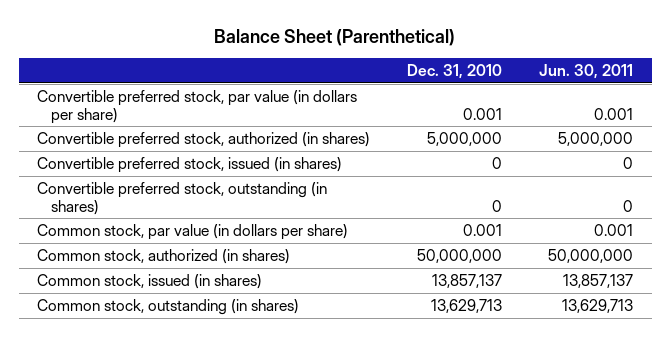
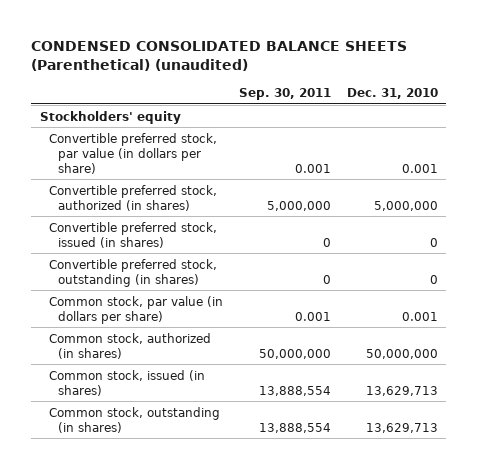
[214,28,456,46] Balance Sheet (Parenthetical) -> [31,40,408,71] CONDENSED CONSOLIDATED BALANCE SHEETS (Parenthetical) (unaudited)
[539,63,634,79] Jun. 30, 2011 -> none
none -> [238,88,331,101] Sep. 30, 2011
none -> [39,110,181,124] Stockholders' equity
[432,273,503,288] 13,857,137 -> [366,385,439,396] 13,629,713

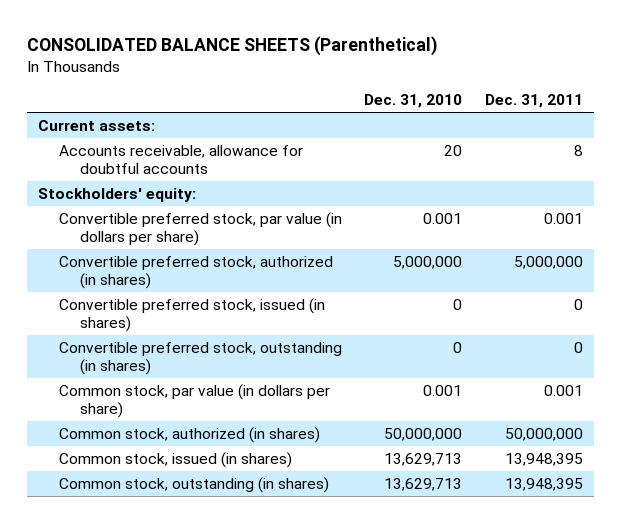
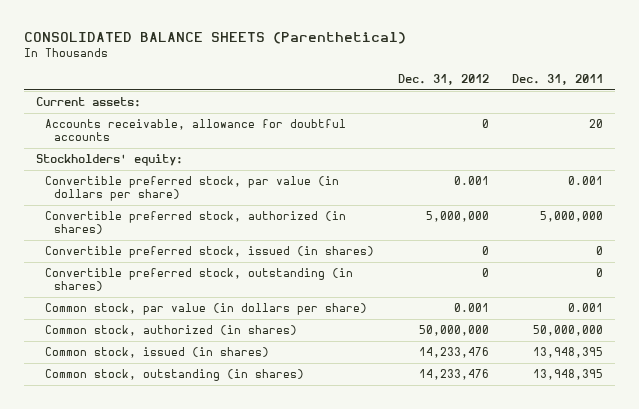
[364,94,463,109] Dec. 31, 2010 -> none
none -> [397,74,489,86] Dec. 31, 2012
[573,145,583,157] 8 -> [588,119,603,129] 20

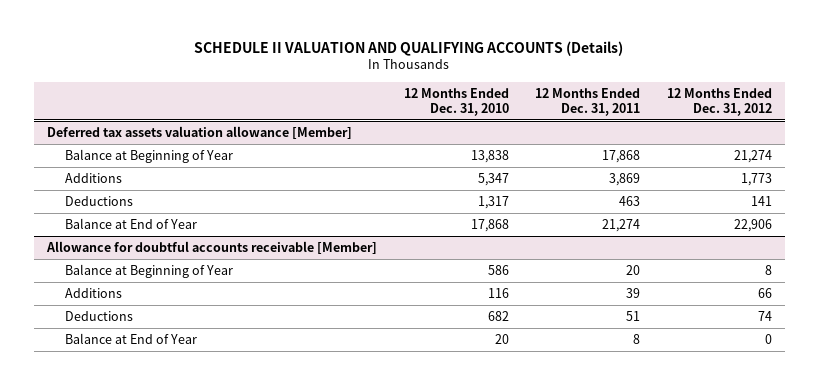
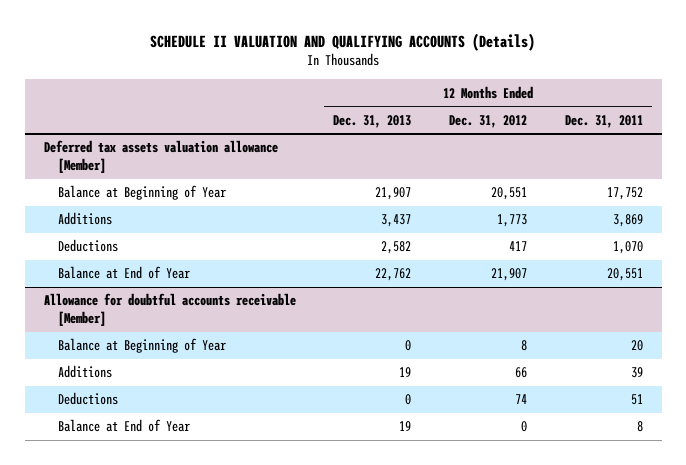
[403,87,509,117] 12 Months Ended Dec. 31, 2010 -> none
none -> [333,114,412,128] Dec. 31, 2013
[602,149,641,163] 17,868 -> [606,187,643,201] 17,752
[734,149,773,163] 21,274 -> [491,187,528,201] 20,551
[619,195,641,206] 463 -> [612,241,643,255] 1,070
[751,195,773,206] 141 -> [509,241,528,252] 417
[602,218,641,232] 21,274 -> [606,268,643,282] 20,551
[734,218,773,232] 22,906 -> [491,268,528,282] 21,907

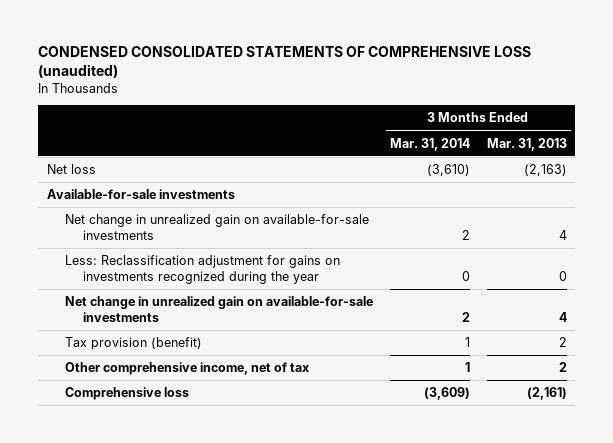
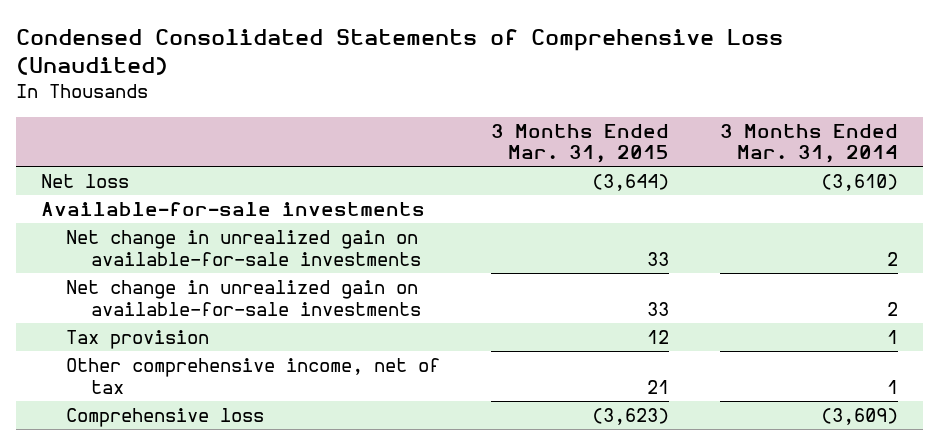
[38,46,532,79] CONDENSED CONSOLIDATED STATEMENTS OF COMPREHENSIVE LOSS (unaudited) -> [16,28,784,76] Condensed Consolidated Statements of Comprehensive Loss (Unaudited)
[486,137,567,151] Mar. 31, 2013 -> none
none -> [490,123,669,164] 3 Months Ended Mar. 31, 2015
[64,255,340,284] Less: Reclassification adjustment for gains on investments recognized during the year -> none
[64,337,202,351] Tax provision (benefit) -> [66,329,210,349] Tax provision

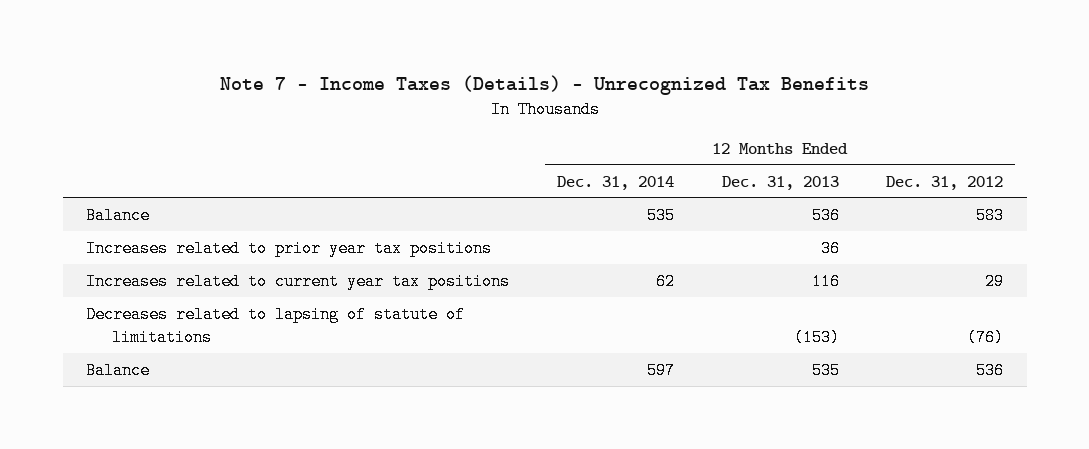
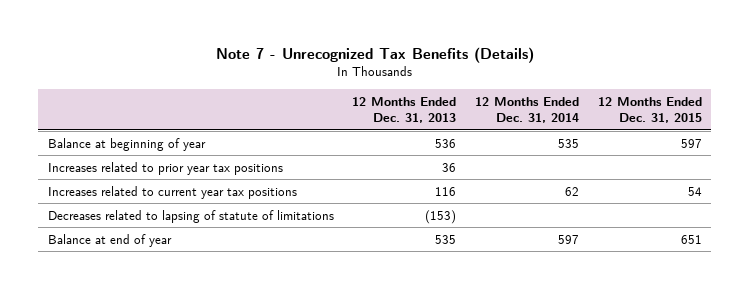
[219,75,869,96] Note 7 - Income Taxes (Details) - Unrecognized Tax Benefits -> [215,46,534,63] Note 7 - Unrecognized Tax Benefits (Details)
[886,175,1004,190] Dec. 31, 2012 -> none
none -> [597,97,702,124] 12 Months Ended Dec. 31, 2015
[86,206,151,224] Balance -> [47,137,206,151] Balance at beginning of year
[86,361,151,379] Balance -> [47,233,172,247] Balance at end of year

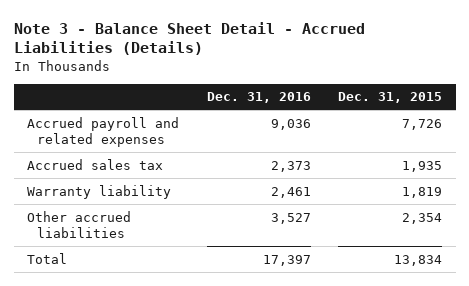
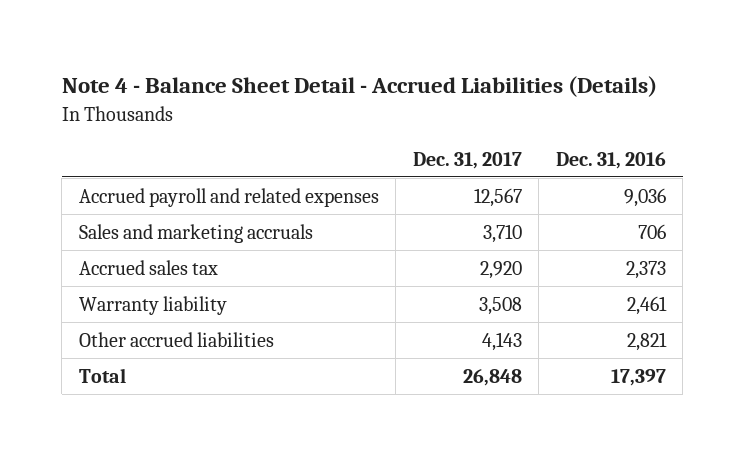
[13,21,365,56] Note 3 - Balance Sheet Detail - Accrued Liabilities (Details) -> [61,76,657,98] Note 4 - Balance Sheet Detail - Accrued Liabilities (Details)
[337,92,442,104] Dec. 31, 2015 -> none
none -> [412,151,522,169] Dec. 31, 2017
none -> [78,223,313,243] Sales and marketing accruals
[270,212,311,224] 3,527 -> [626,331,667,351] 2,821

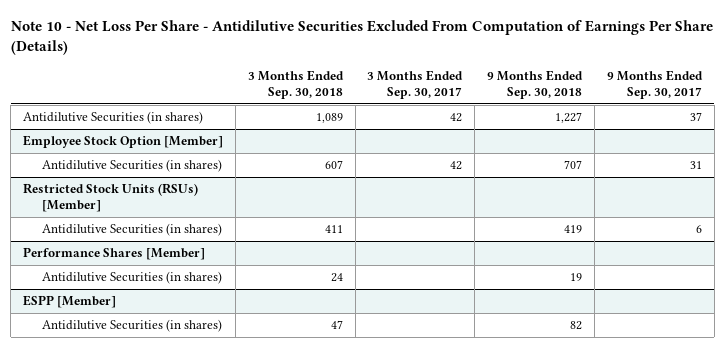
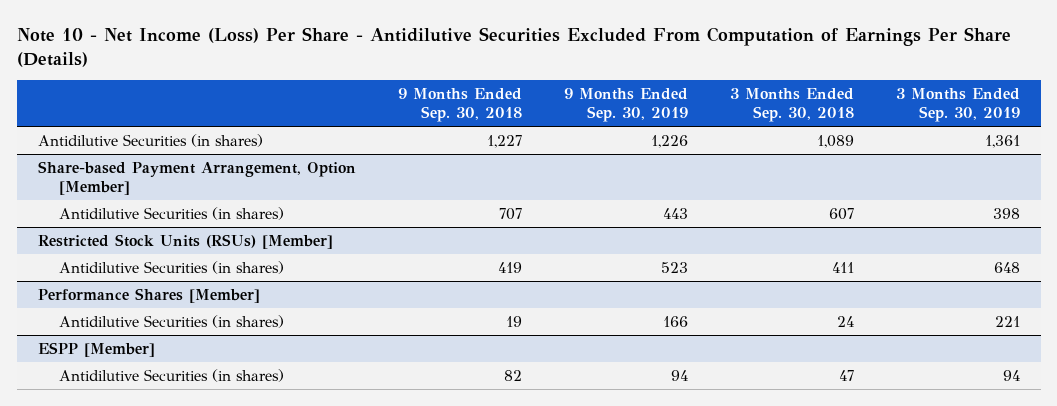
[10,19,713,55] Note 10 - Net Loss Per Share - Antidilutive Securities Excluded From Computation of Earnings Per Share (Details) -> [16,26,1011,67] Note 10 - Net Income (Loss) Per Share - Antidilutive Securities Excluded From Computation of Earnings Per Share (Details)
[367,69,464,99] 3 Months Ended Sep. 30, 2017 -> none
[607,69,704,99] 9 Months Ended Sep. 30, 2017 -> none
none -> [563,88,688,123] 9 Months Ended Sep. 30, 2019
none -> [895,88,1020,123] 3 Months Ended Sep. 30, 2019
[22,135,223,149] Employee Stock Option [Member] -> [37,160,356,195] Share-based Payment Arrangement, Option [Member]

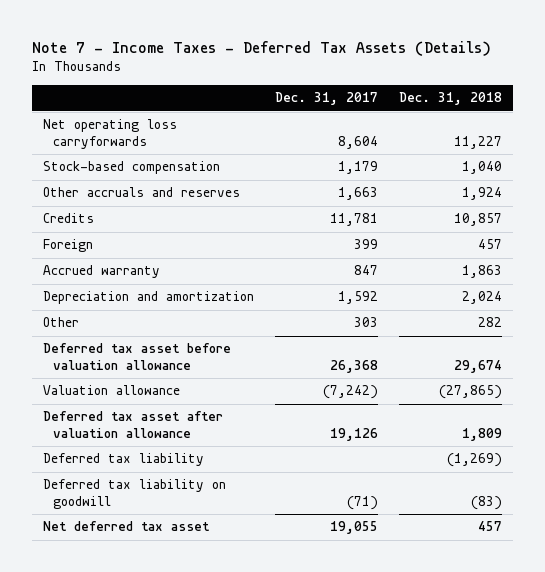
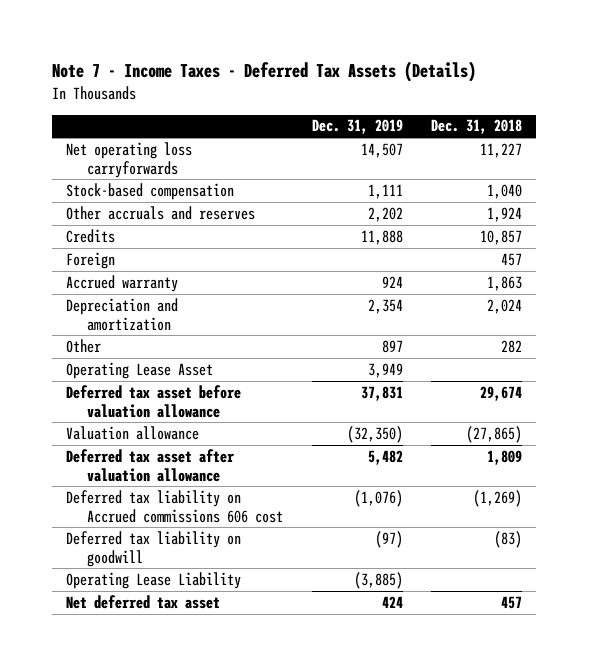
[274,92,378,106] Dec. 31, 2017 -> none
none -> [311,119,403,135] Dec. 31, 2019
none -> [66,361,214,379] Operating Lease Asset
[42,453,204,467] Deferred tax liability -> [66,489,284,523] Deferred tax liability on Accrued commissions 606 cost
none -> [66,571,242,589] Operating Lease Liability

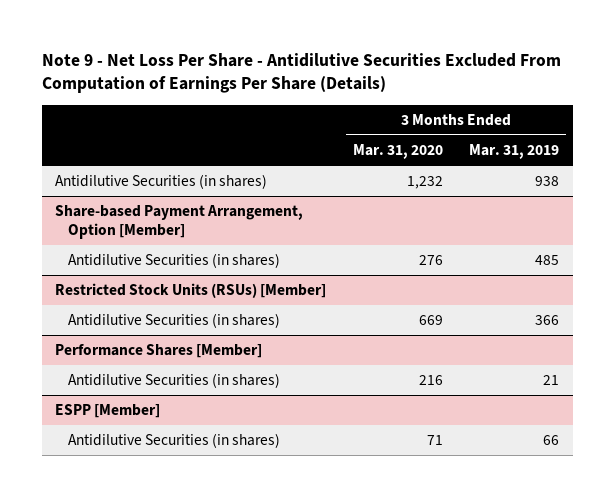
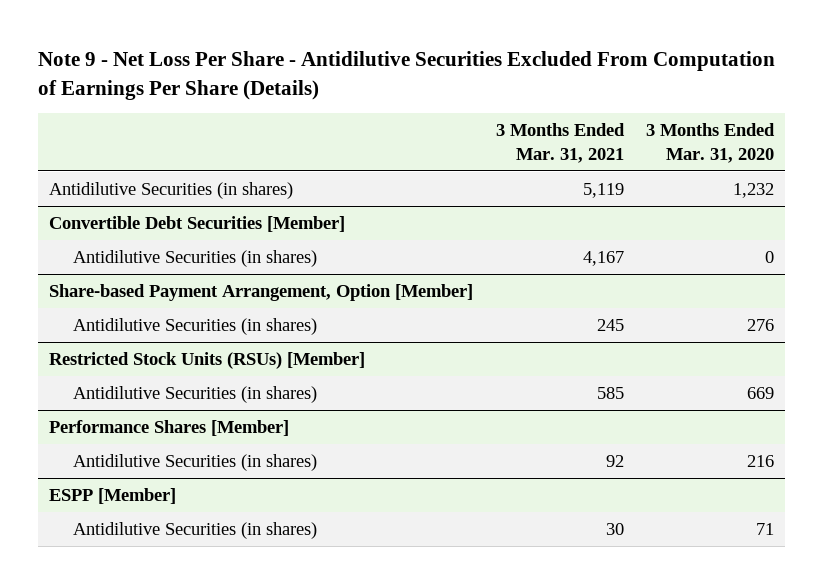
[469,144,560,160] Mar. 31, 2019 -> none
none -> [495,122,625,163] 3 Months Ended Mar. 31, 2021
none -> [48,215,345,232] Convertible Debt Securities [Member]
none -> [72,249,317,267] Antidilutive Securities (in shares)

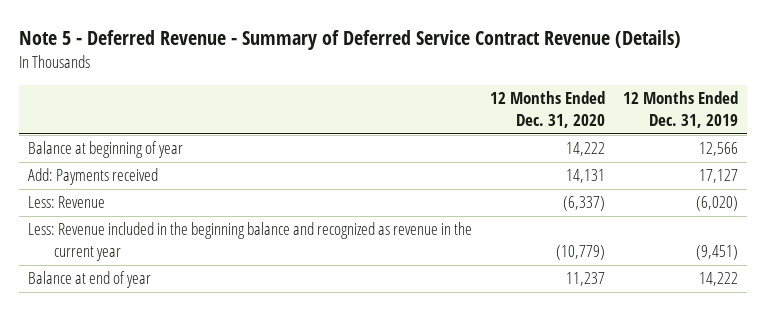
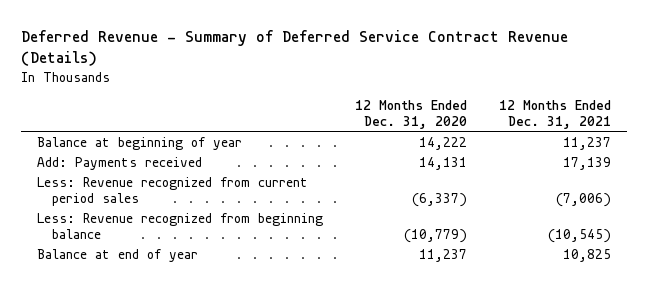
[18,30,681,51] Note 5 - Deferred Revenue - Summary of Deferred Service Contract Revenue (Details) -> [21,30,569,67] Deferred Revenue - Summary of Deferred Service Contract Revenue (Details)
[622,91,738,129] 12 Months Ended Dec. 31, 2019 -> none
none -> [498,99,611,130] 12 Months Ended Dec. 31, 2021
[27,196,105,209] Less: Revenue -> [37,176,309,207] Less: Revenue recognized from current period sales
[27,222,472,262] Less: Revenue included in the beginning balance and recognized as revenue in the current year -> [37,212,324,240] Less: Revenue recognized from beginning balance

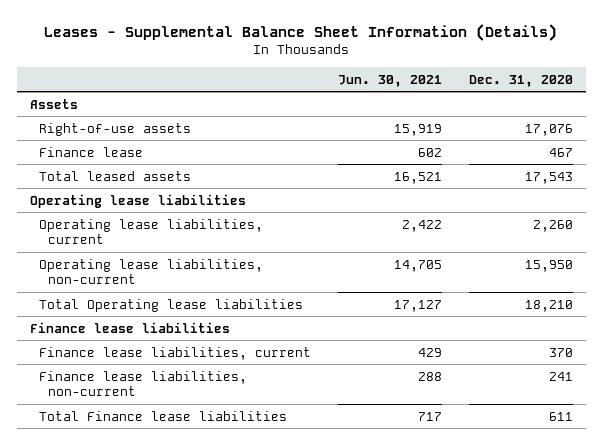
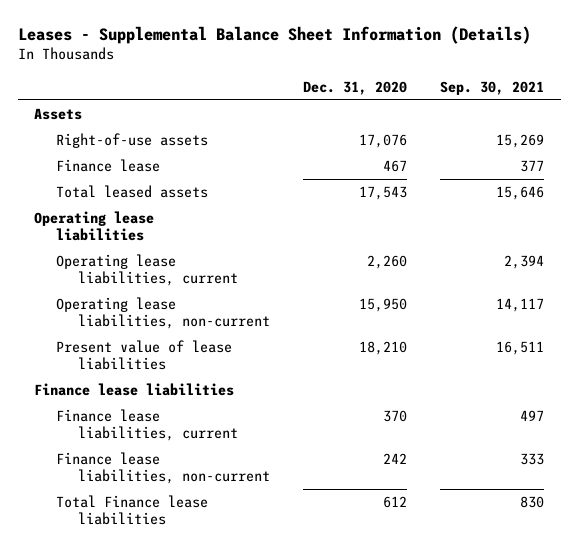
[337,74,442,87] Jun. 30, 2021 -> none
none -> [440,80,545,95] Sep. 30, 2021
[39,298,304,312] Total Operating lease liabilities -> [55,340,232,371] Present value of lease liabilities
[548,371,573,381] 241 -> [382,453,407,465] 242
[548,411,573,421] 611 -> [382,496,407,509] 612

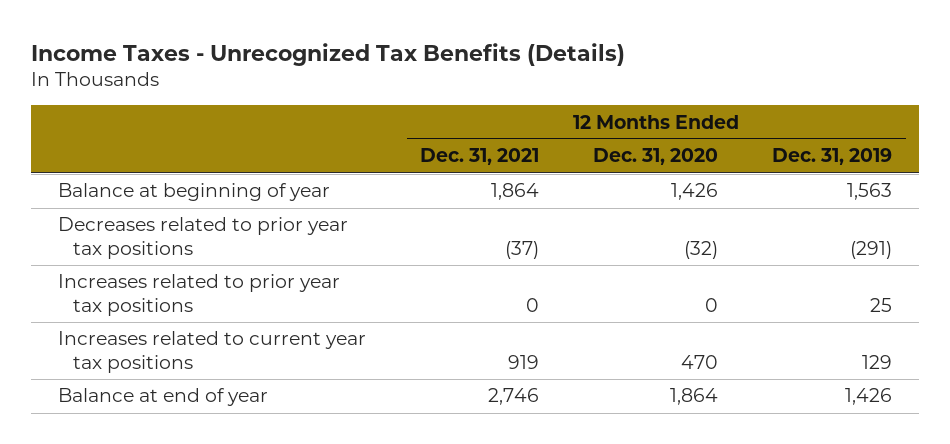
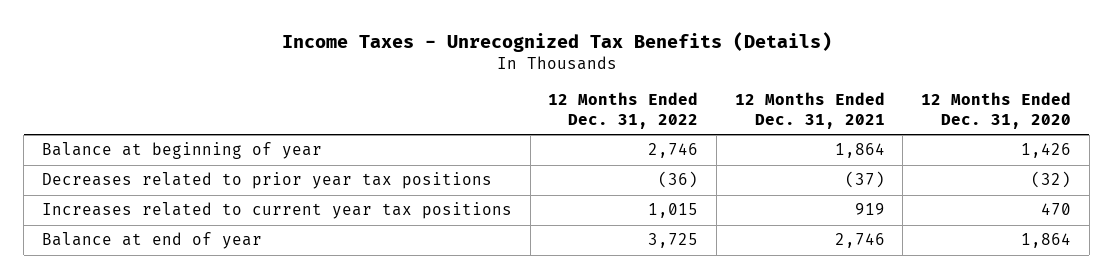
[772,148,893,166] Dec. 31, 2019 -> none
none -> [548,91,699,129] 12 Months Ended Dec. 31, 2022
[58,274,341,317] Increases related to prior year tax positions -> none

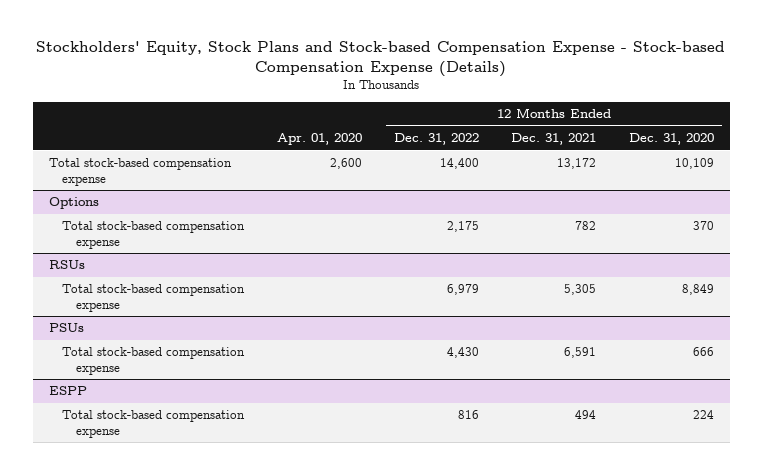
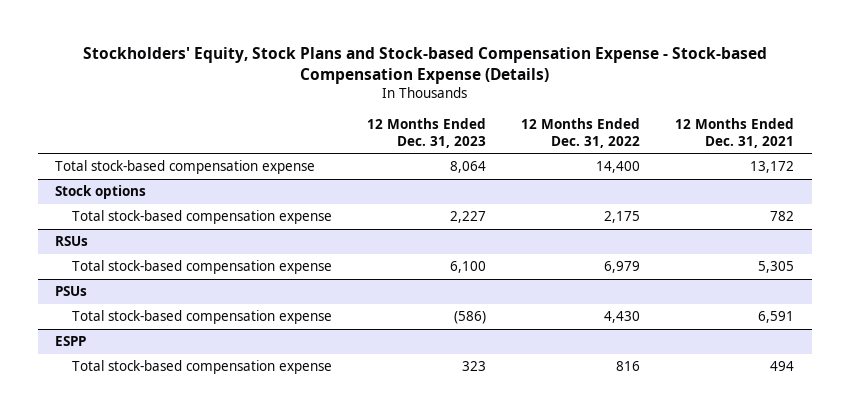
[276,133,362,146] Apr. 01, 2020 -> none
[628,133,714,146] Dec. 31, 2020 -> none
none -> [367,118,487,148] 12 Months Ended Dec. 31, 2023
[48,197,99,210] Options -> [55,185,147,200] Stock options

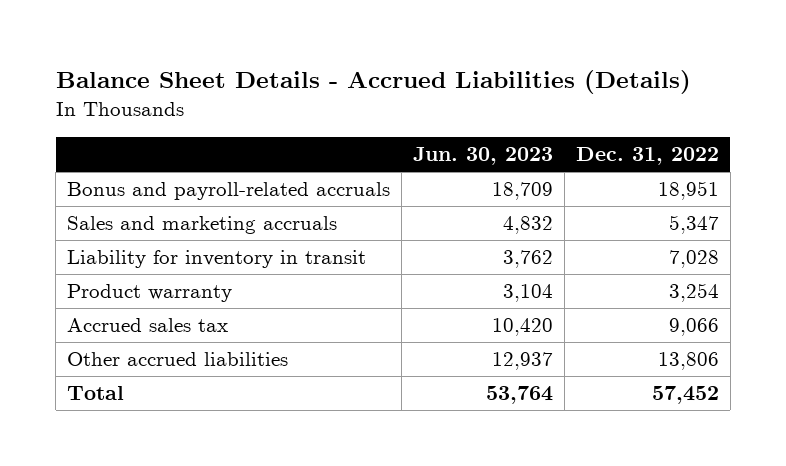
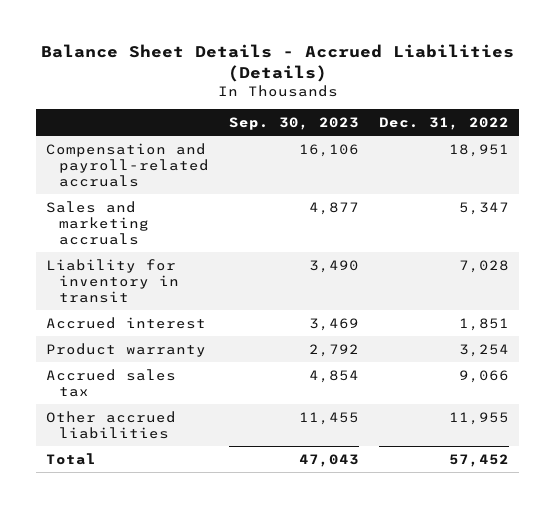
[413,147,554,166] Jun. 30, 2023 -> none
none -> [228,116,359,130] Sep. 30, 2023
[67,182,391,201] Bonus and payroll-related accruals -> [45,142,209,187] Compensation and payroll-related accruals
none -> [45,316,206,329] Accrued interest
[657,352,719,371] 13,806 -> [449,411,510,425] 11,955

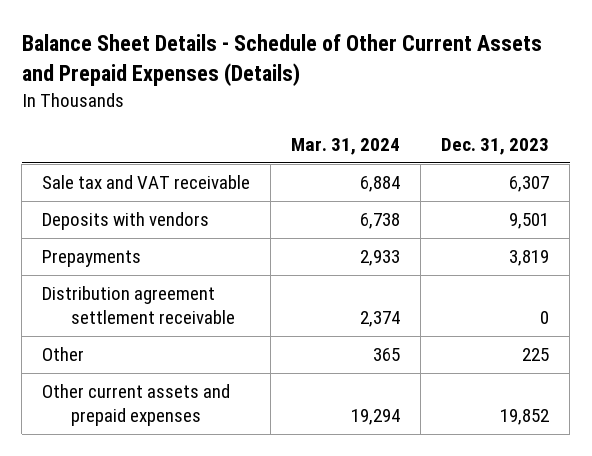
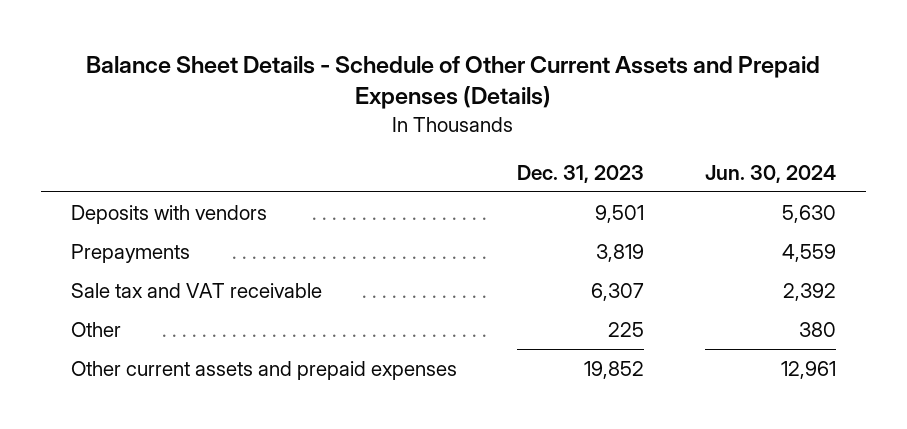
[291,138,401,156] Mar. 31, 2024 -> none
none -> [704,164,836,183] Jun. 30, 2024
[42,286,236,325] Distribution agreement settlement receivable -> none
[42,175,251,190] Sale tax and VAT receivable -> [70,283,322,299] Sale tax and VAT receivable

